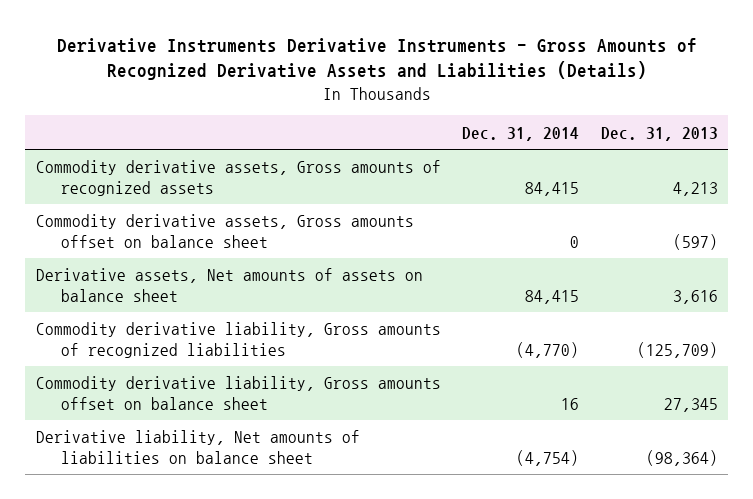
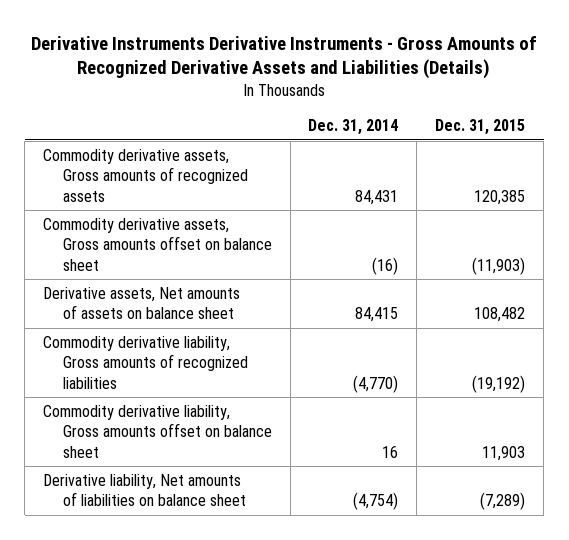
[600,126,718,141] Dec. 31, 2013 -> none
none -> [435,119,526,136] Dec. 31, 2015
[525,181,580,196] 84,415 -> [355,189,399,205] 84,431
[570,235,580,248] 0 -> [372,256,399,275] (16)

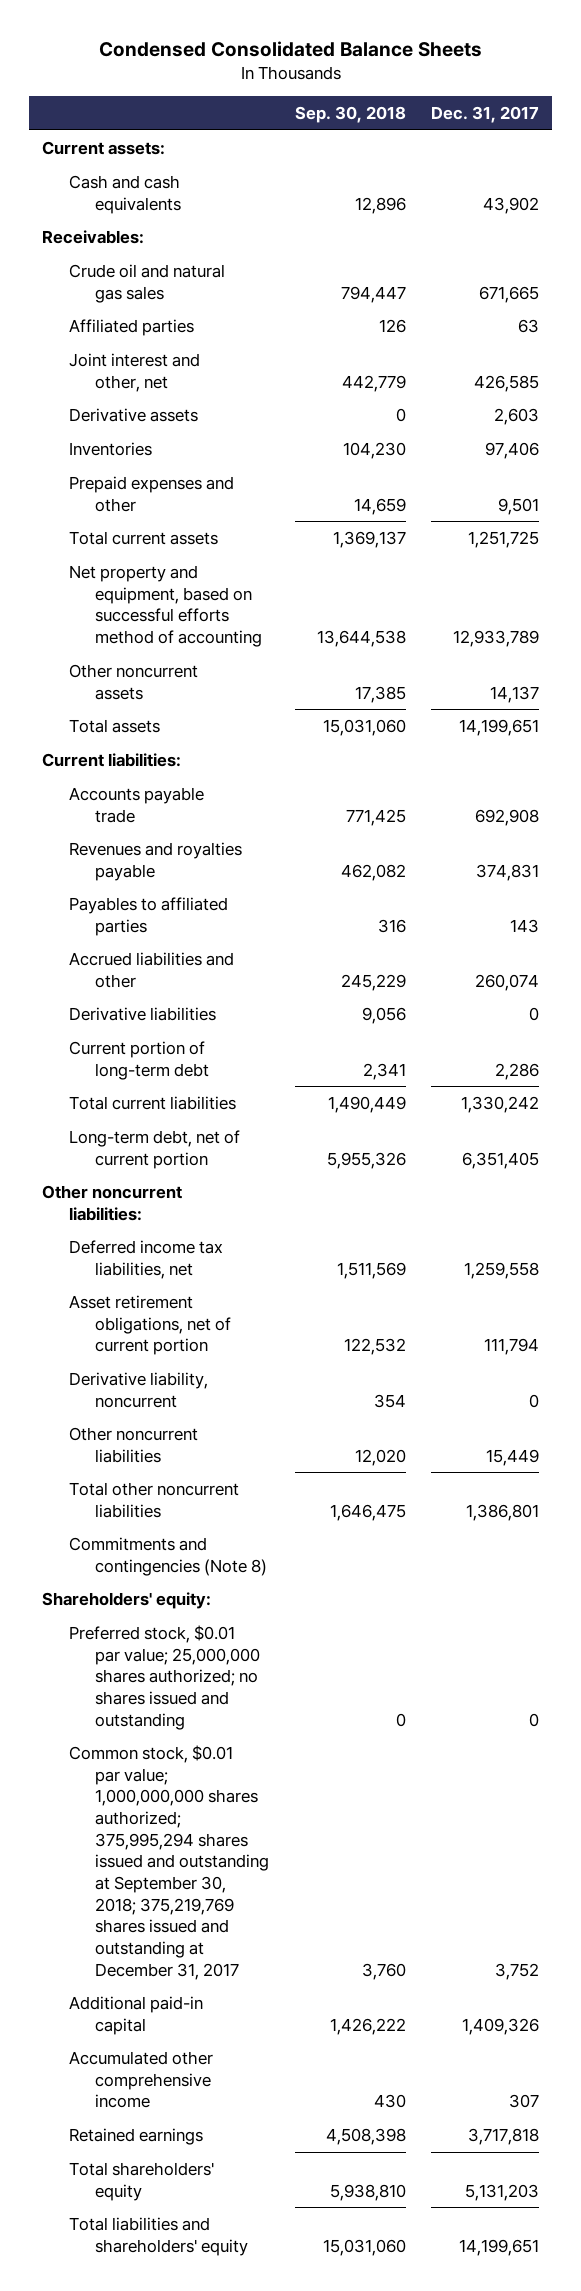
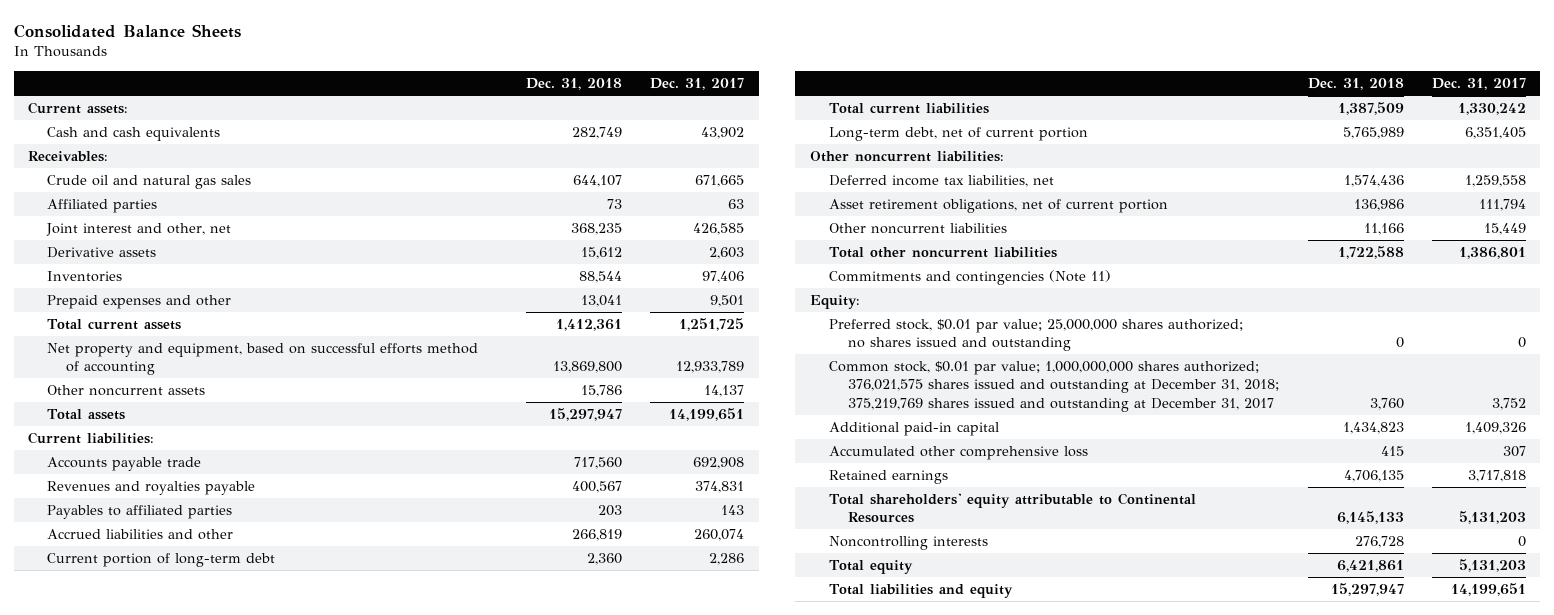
[98,40,482,57] Condensed Consolidated Balance Sheets -> [13,23,241,38] Consolidated Balance Sheets
[294,106,406,124] Sep. 30, 2018 -> none
none -> [525,78,622,91] Dec. 31, 2018
[68,1006,216,1021] Derivative liabilities -> none
[68,1371,208,1408] Derivative liability, noncurrent -> none
[68,1536,268,1576] Commitments and contingencies (Note 8) -> [828,270,1111,286] Commitments and contingencies (Note 11)
[42,1591,212,1609] Shareholders' equity: -> [809,295,860,310] Equity:
[68,1744,270,1980] Common stock, $0.01 par value; 1,000,000,000 shares authorized; 375,995,294 shares issued and outstanding at September 30, 2018; 375,219,769 shares issued and outstanding at December 31, 2017 -> [828,361,1279,412] Common stock, $0.01 par value; 1,000,000,000 shares authorized; 376,021,575 shares issued and outstanding at December 31, 2018; 375,219,769 shares issued and outstanding at December 31, 2017
[68,2050,213,2109] Accumulated other comprehensive income -> [828,446,1088,461] Accumulated other comprehensive loss
[68,2161,214,2201] Total shareholders' equity -> [828,493,1196,524] Total shareholders' equity attributable to Continental Resources
none -> [828,536,988,551] Noncontrolling interests
none -> [828,560,913,575] Total equity
[68,2216,249,2256] Total liabilities and shareholders' equity -> [828,584,1013,599] Total liabilities and equity

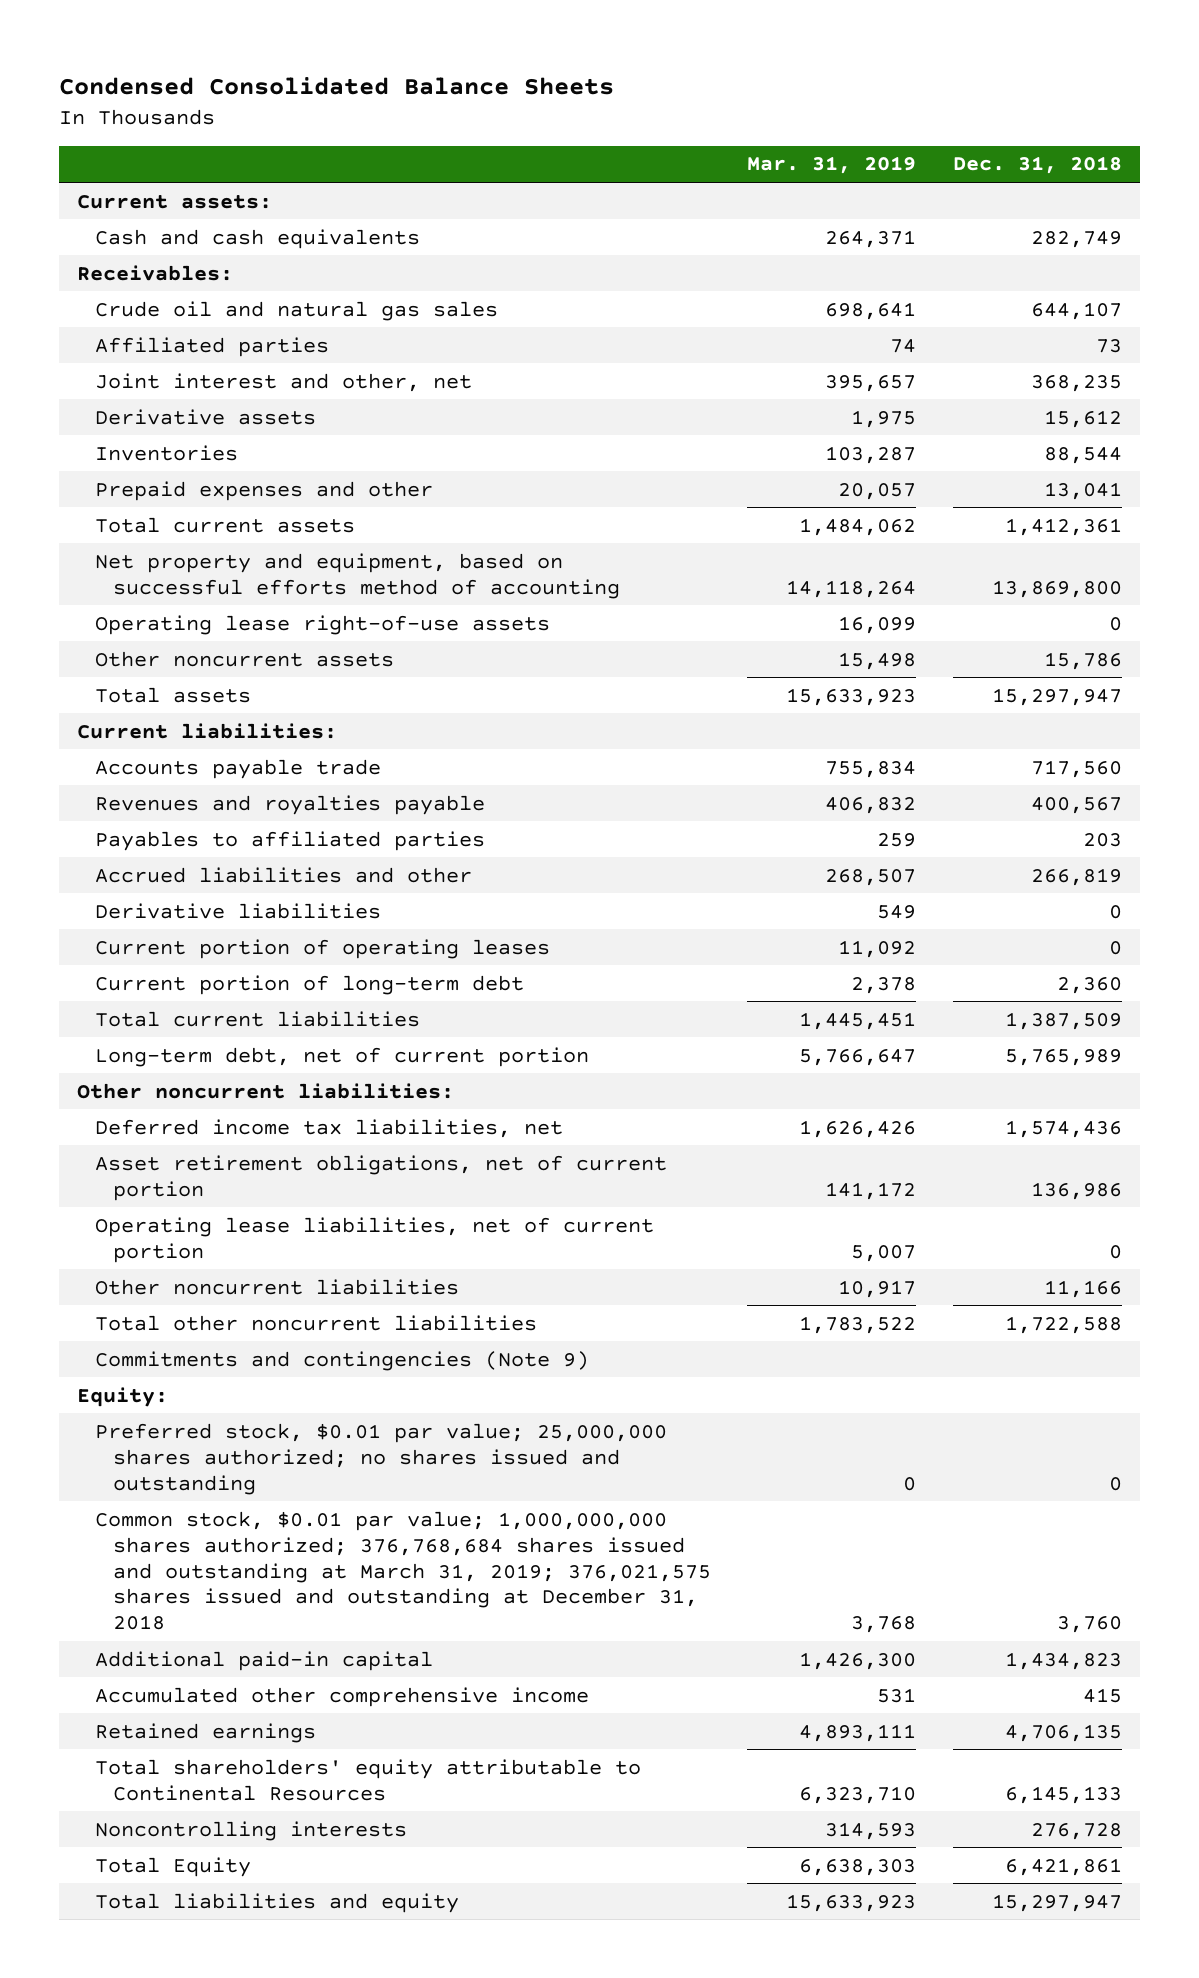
[13,23,241,38] Consolidated Balance Sheets -> [59,76,615,95] Condensed Consolidated Balance Sheets
[650,78,745,91] Dec. 31, 2017 -> none
none -> [747,156,917,175] Mar. 31, 2019
none -> [94,614,550,635] Operating lease right-of-use assets
none -> [94,902,381,919] Derivative liabilities
none -> [94,938,550,959] Current portion of operating leases
none -> [94,1216,654,1263] Operating lease liabilities, net of current portion
[828,270,1111,286] Commitments and contingencies (Note 11) -> [94,1350,589,1371] Commitments and contingencies (Note 9)
[828,361,1279,412] Common stock, $0.01 par value; 1,000,000,000 shares authorized; 376,021,575 shares issued and outstanding at December 31, 2018; 375,219,769 shares issued and outstanding at December 31, 2017 -> [94,1510,711,1631] Common stock, $0.01 par value; 1,000,000,000 shares authorized; 376,768,684 shares issued and outstanding at March 31, 2019; 376,021,575 shares issued and outstanding at December 31, 2018
[828,446,1088,461] Accumulated other comprehensive loss -> [94,1686,589,1707] Accumulated other comprehensive income
[828,560,913,575] Total equity -> [94,1856,251,1877] Total Equity

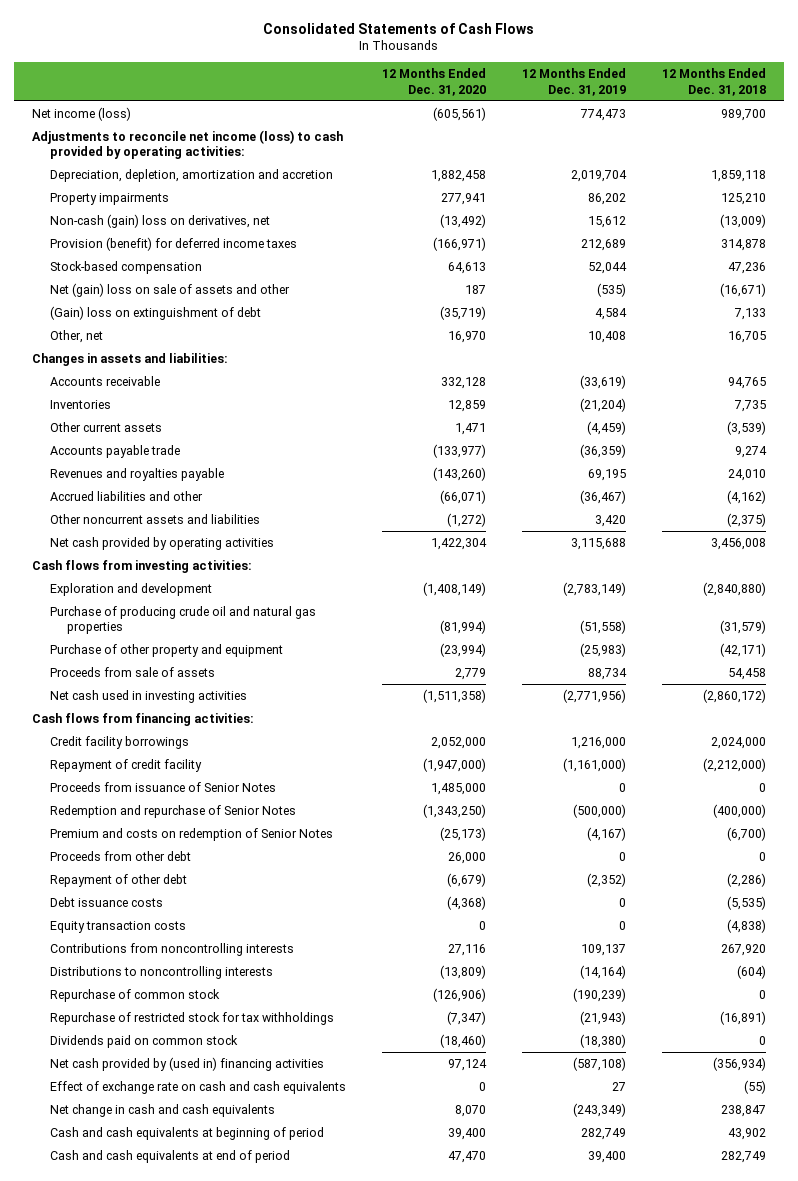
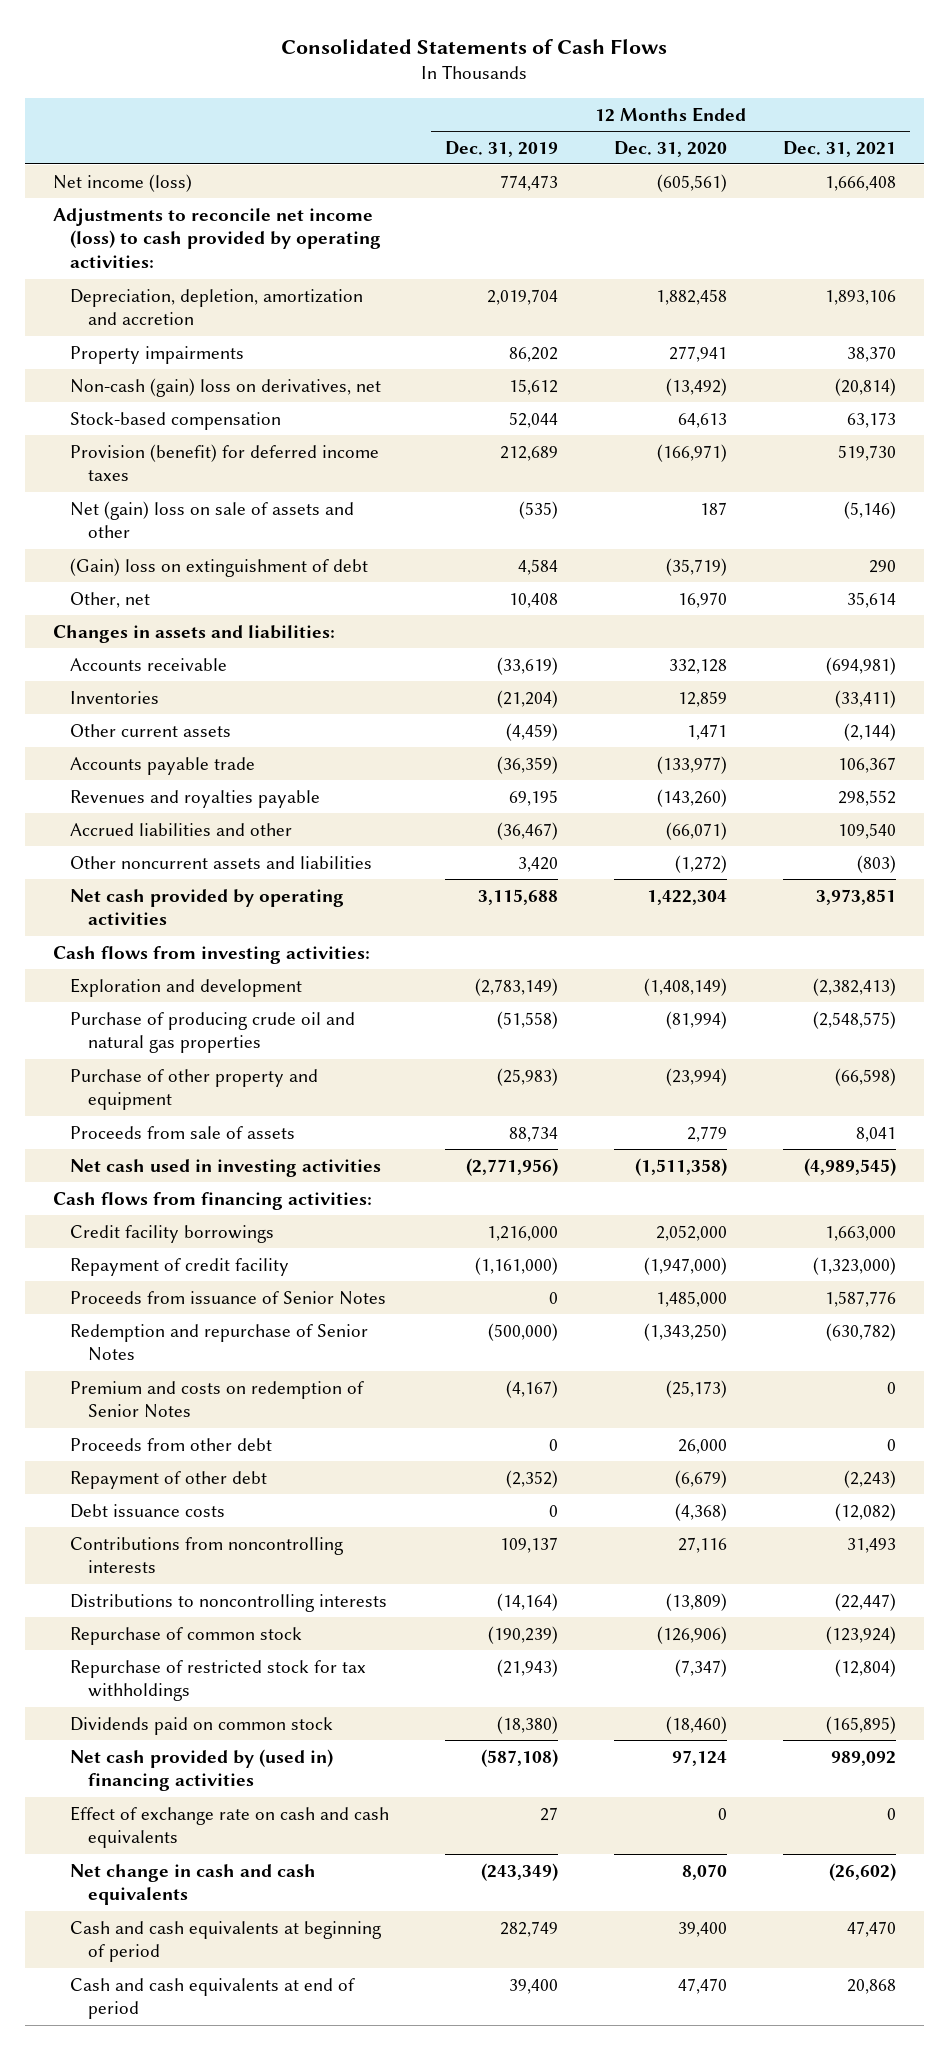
[661,68,766,96] 12 Months Ended Dec. 31, 2018 -> none
none -> [783,140,897,157] Dec. 31, 2021
[49,236,297,251] Provision (benefit) for deferred income taxes -> [70,443,380,482] Provision (benefit) for deferred income taxes
[49,920,186,933] Equity transaction costs -> none

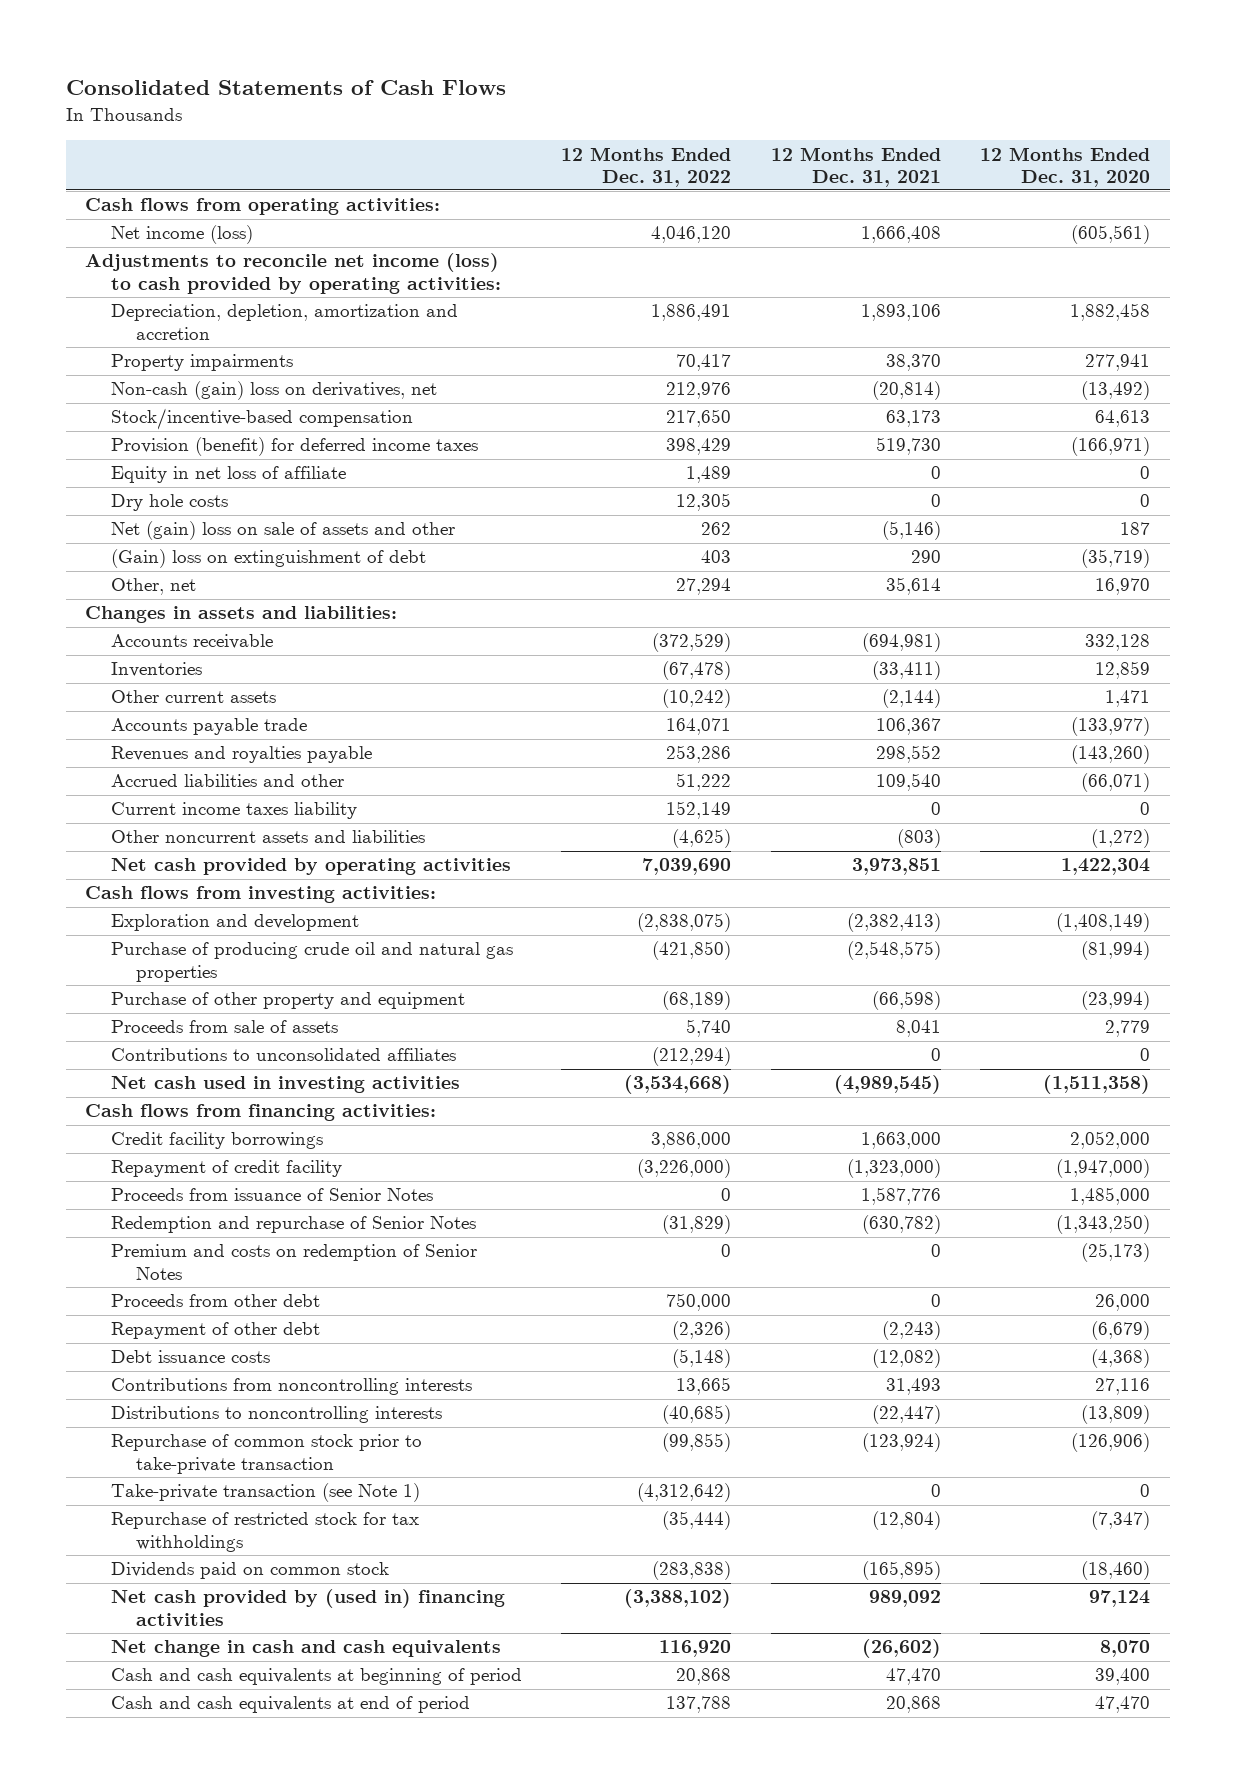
[445,140,559,157] Dec. 31, 2019 -> none
none -> [561,146,732,187] 12 Months Ended Dec. 31, 2022
none -> [85,198,441,216] Cash flows from operating activities:
[70,411,282,430] Stock-based compensation -> [110,408,413,431] Stock/incentive-based compensation
none -> [110,466,346,484] Equity in net loss of affiliate
none -> [110,494,228,512] Dry hole costs
none -> [110,802,357,820] Current income taxes liability
none -> [110,1048,456,1062] Contributions to unconsolidated affiliates
[70,1626,303,1645] Repurchase of common stock -> [110,1434,422,1474] Repurchase of common stock prior to take-private transaction
none -> [110,1483,420,1503] Take-private transaction (see Note 1)
[70,1805,390,1849] Effect of exchange rate on cash and cash equivalents -> none

